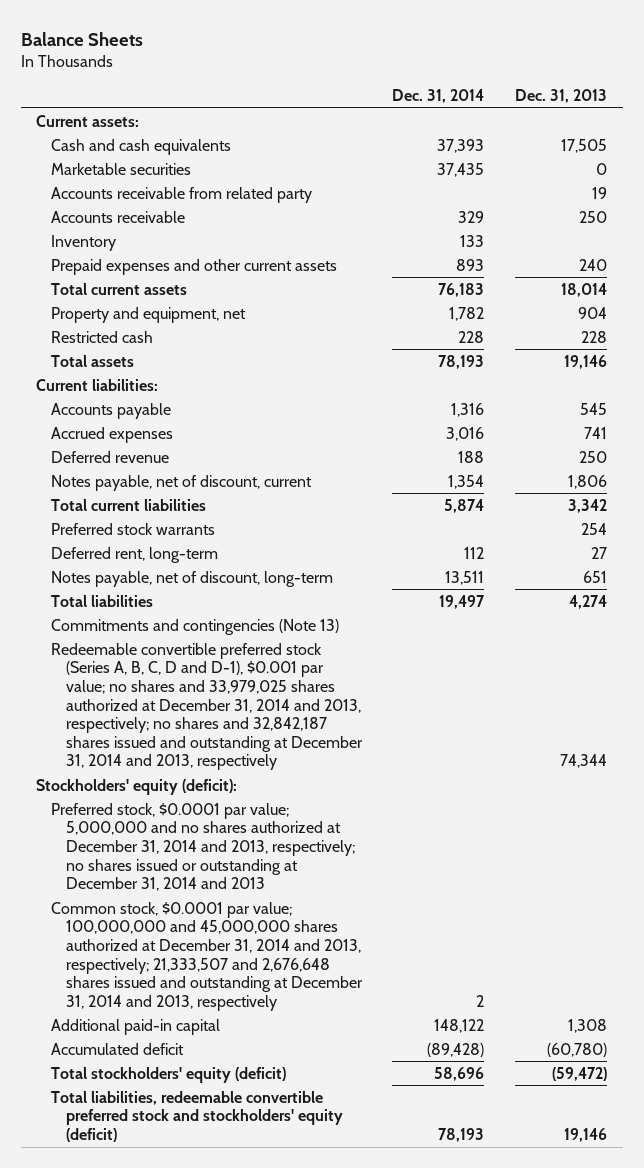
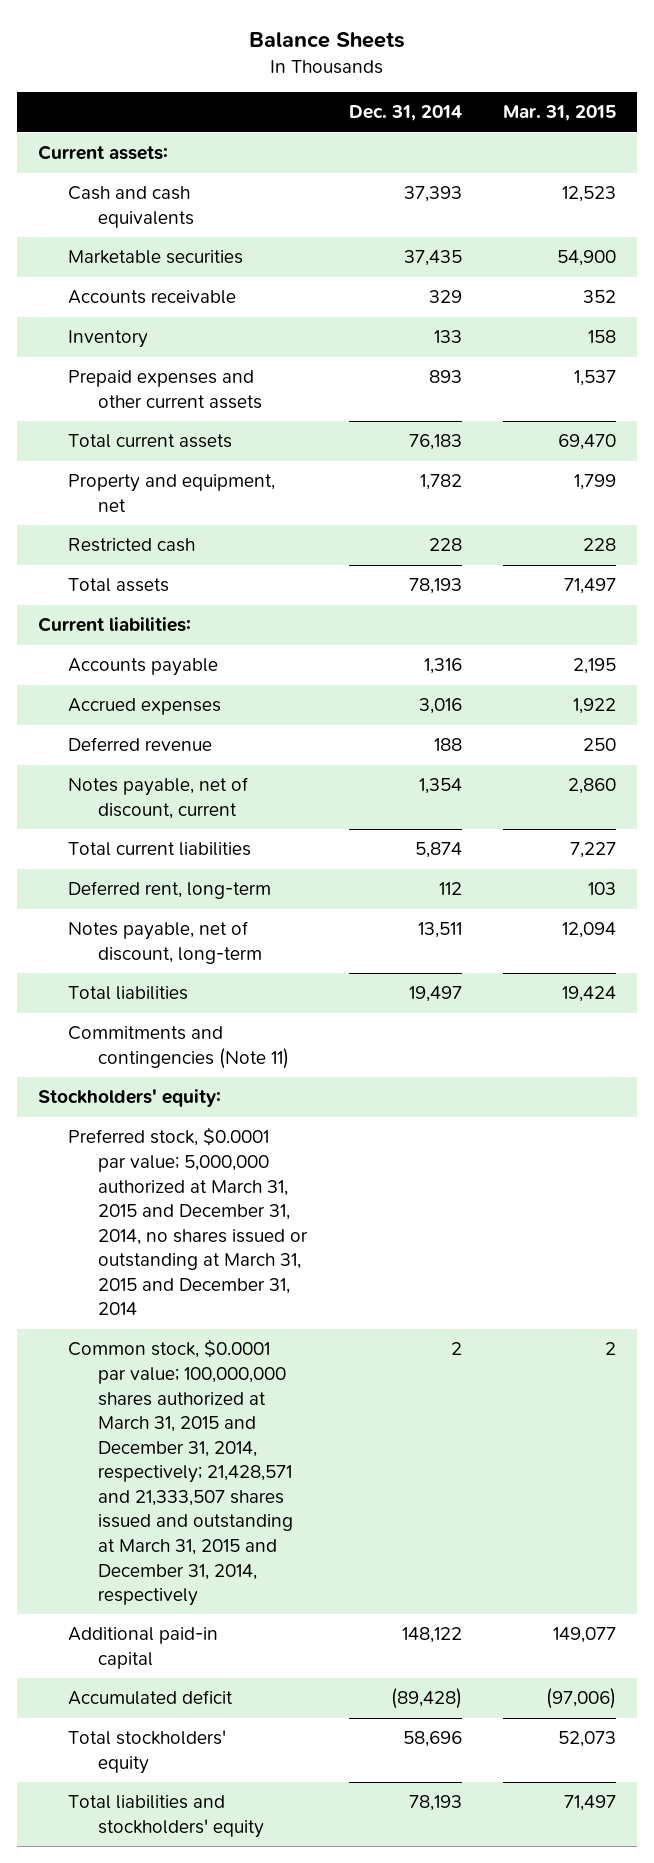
[515,89,608,104] Dec. 31, 2013 -> none
none -> [503,105,617,122] Mar. 31, 2015
[50,186,312,203] Accounts receivable from related party -> none
[50,522,215,535] Preferred stock warrants -> none
[50,642,363,771] Redeemable convertible preferred stock (Series A, B, C, D and D-1), $0.001 par value; no shares and 33,979,025 shares authorized at December 31, 2014 and 2013, respectively; no shares and 32,842,187 shares issued and outstanding at December 31, 2014 and 2013, respectively -> none
[50,618,339,635] Commitments and contingencies (Note 13) -> [67,1026,289,1069] Commitments and contingencies (Note 11)
[36,778,238,795] Stockholders' equity (deficit): -> [37,1089,221,1108] Stockholders' equity:
[50,802,355,892] Preferred stock, $0.0001 par value; 5,000,000 and no shares authorized at December 31, 2014 and 2013, respectively; no shares issued or outstanding at December 31, 2014 and 2013 -> [67,1127,308,1316] Preferred stock, $0.0001 par value; 5,000,000 authorized at March 31, 2015 and December 31, 2014, no shares issued or outstanding at March 31, 2015 and December 31, 2014
[50,901,363,1011] Common stock, $0.0001 par value; 100,000,000 and 45,000,000 shares authorized at December 31, 2014 and 2013, respectively; 21,333,507 and 2,676,648 shares issued and outstanding at December 31, 2014 and 2013, respectively -> [67,1339,293,1607] Common stock, $0.0001 par value; 100,000,000 shares authorized at March 31, 2015 and December 31, 2014, respectively; 21,428,571 and 21,333,507 shares issued and outstanding at March 31, 2015 and December 31, 2014, respectively
[50,1066,286,1083] Total stockholders' equity (deficit) -> [67,1730,226,1774] Total stockholders' equity
[50,1090,343,1143] Total liabilities, redeemable convertible preferred stock and stockholders' equity (deficit) -> [67,1795,264,1838] Total liabilities and stockholders' equity

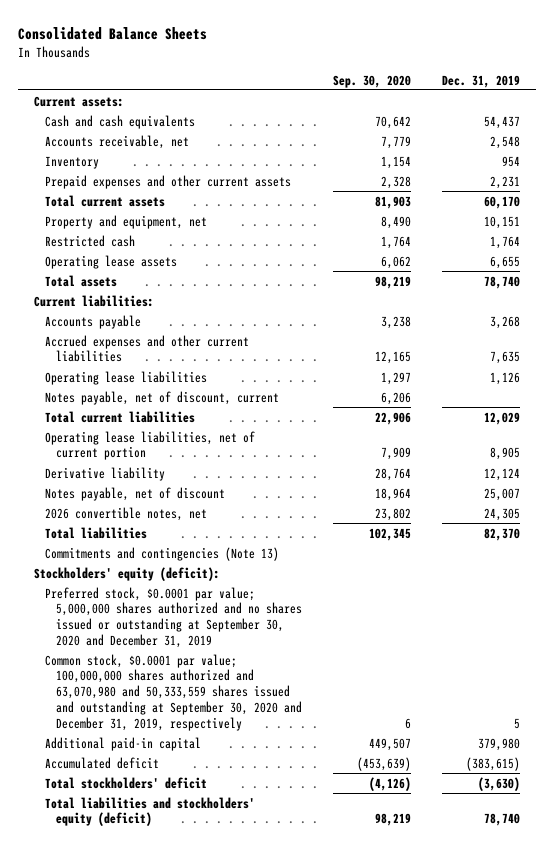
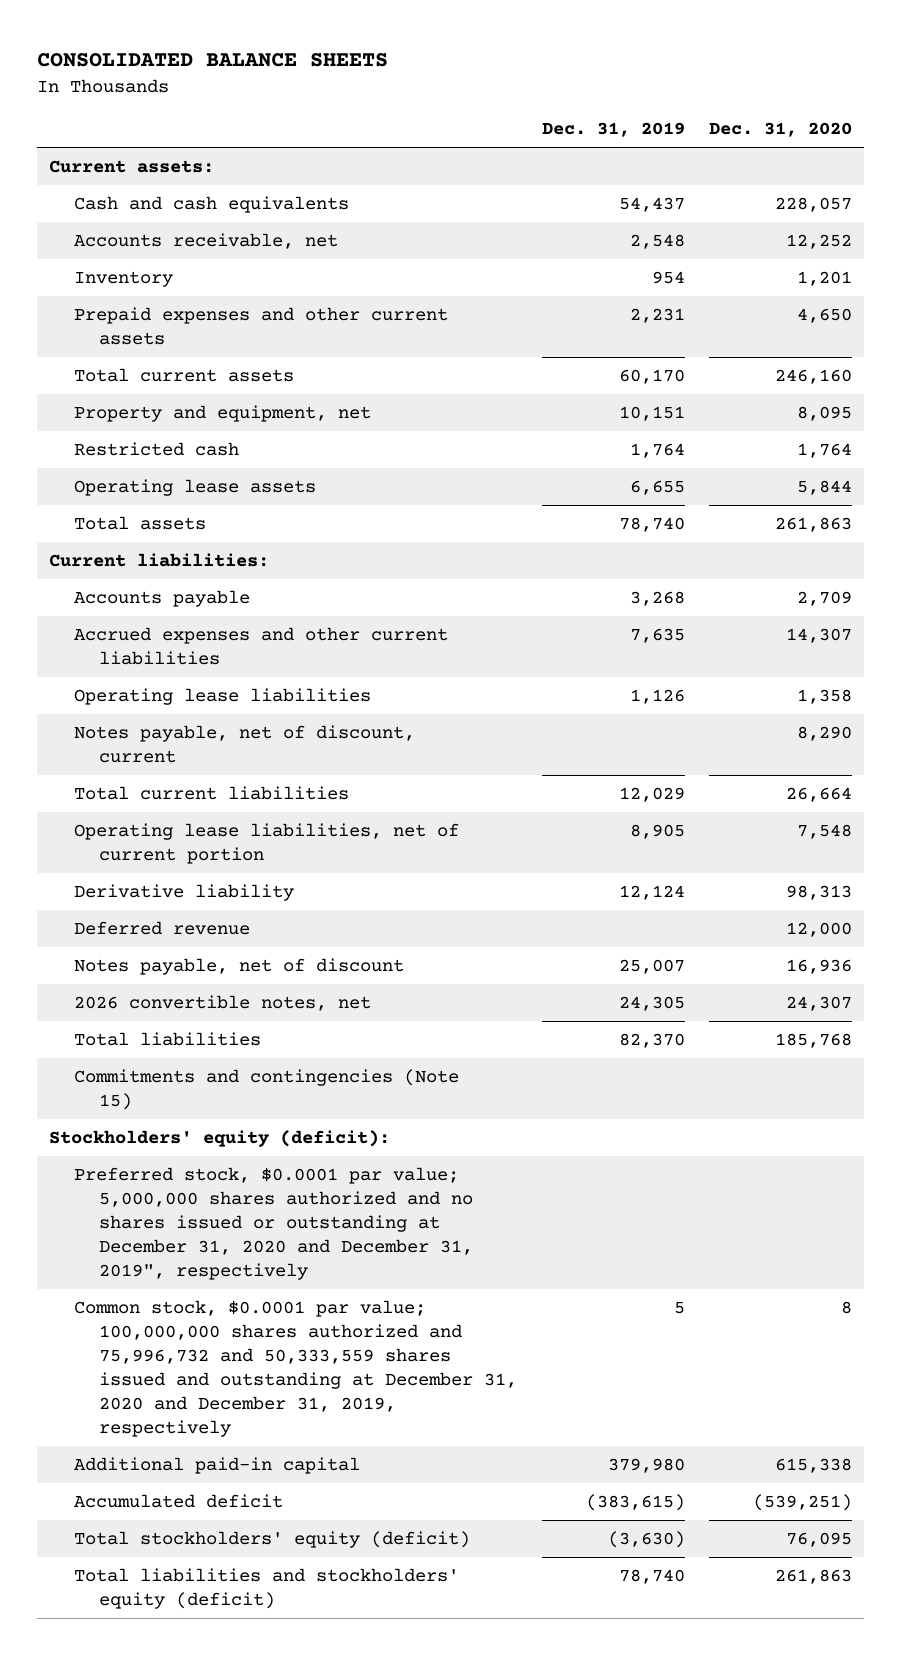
[18,26,208,40] Consolidated Balance Sheets -> [36,52,388,67] CONSOLIDATED BALANCE SHEETS
[333,74,412,88] Sep. 30, 2020 -> none
none -> [708,122,852,138] Dec. 31, 2020
none -> [74,920,251,935] Deferred revenue
[44,546,279,561] Commitments and contingencies (Note 13) -> [74,1068,460,1111] Commitments and contingencies (Note 15)
[44,586,303,648] Preferred stock, $0.0001 par value; 5,000,000 shares authorized and no shares issued or outstanding at September 30, 2020 and December 31, 2019 -> [74,1166,474,1281] Preferred stock, $0.0001 par value; 5,000,000 shares authorized and no shares issued or outstanding at December 31, 2020 and December 31, 2019", respectively
[44,653,303,731] Common stock, $0.0001 par value; 100,000,000 shares authorized and 63,070,980 and 50,333,559 shares issued and outstanding at September 30, 2020 and December 31, 2019, respectively -> [74,1299,518,1438] Common stock, $0.0001 par value; 100,000,000 shares authorized and 75,996,732 and 50,333,559 shares issued and outstanding at December 31, 2020 and December 31, 2019, respectively
[44,776,207,789] Total stockholders' deficit -> [74,1530,471,1548] Total stockholders' equity (deficit)

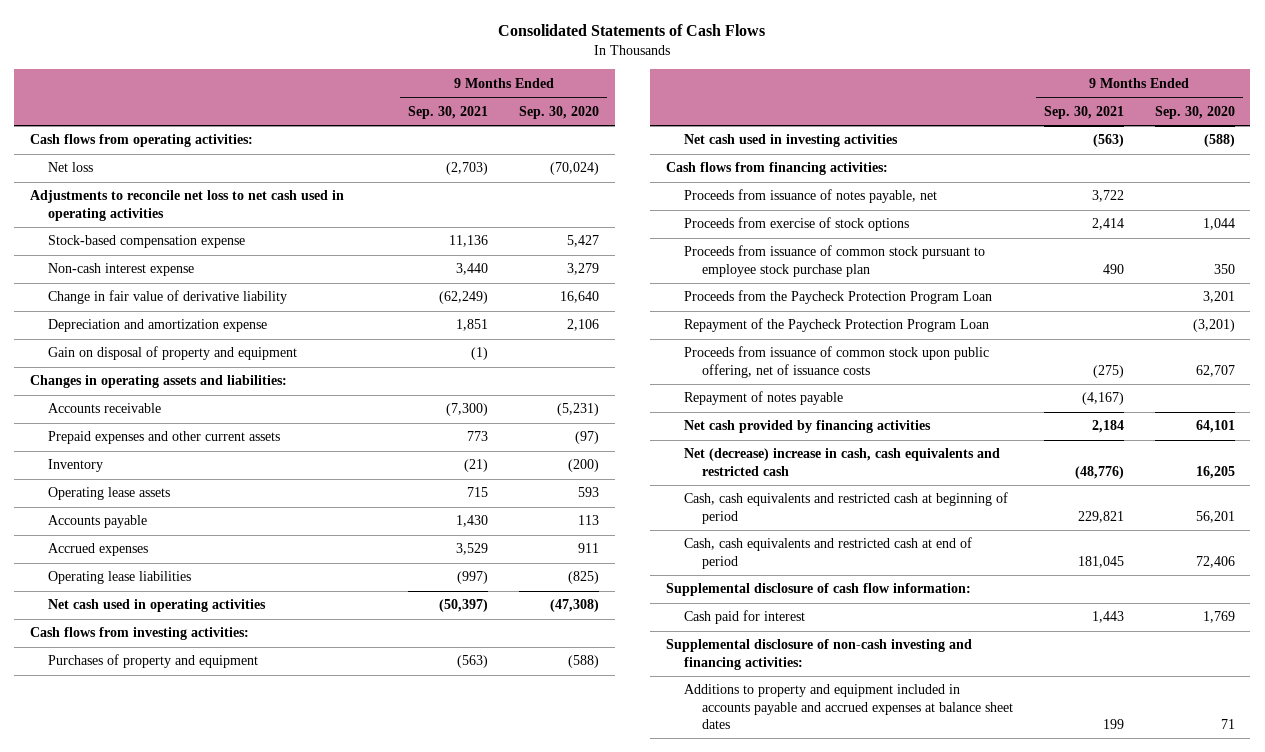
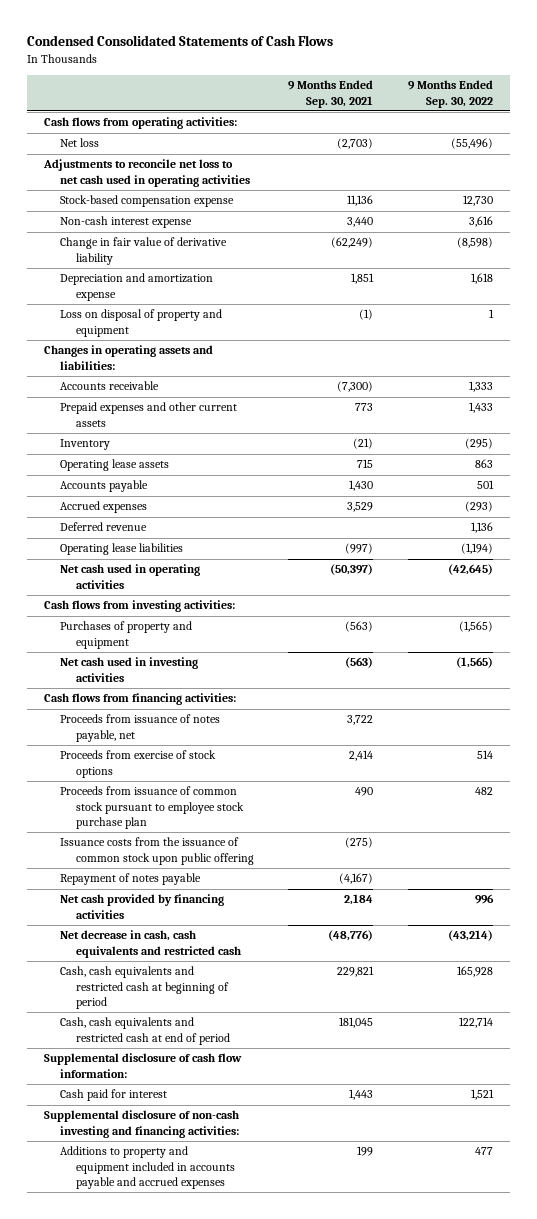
[498,24,766,37] Consolidated Statements of Cash Flows -> [27,35,334,47] Condensed Consolidated Statements of Cash Flows
[519,105,600,119] Sep. 30, 2020 -> none
none -> [407,80,493,108] 9 Months Ended Sep. 30, 2022
[47,346,297,361] Gain on disposal of property and equipment -> [60,309,223,337] Loss on disposal of property and equipment
none -> [60,522,148,532] Deferred revenue
[683,290,992,305] Proceeds from the Paycheck Protection Program Loan -> none
[683,318,989,333] Repayment of the Paycheck Protection Program Loan -> none
[683,346,989,378] Proceeds from issuance of common stock upon public offering, net of issuance costs -> [60,837,255,865] Issuance costs from the issuance of common stock upon public offering
[683,448,1000,476] Net (decrease) increase in cash, cash equivalents and restricted cash -> [60,930,242,958] Net decrease in cash, cash equivalents and restricted cash
[683,684,1013,730] Additions to property and equipment included in accounts payable and accrued expenses at balance sheet dates -> [60,1146,236,1190] Additions to property and equipment included in accounts payable and accrued expenses

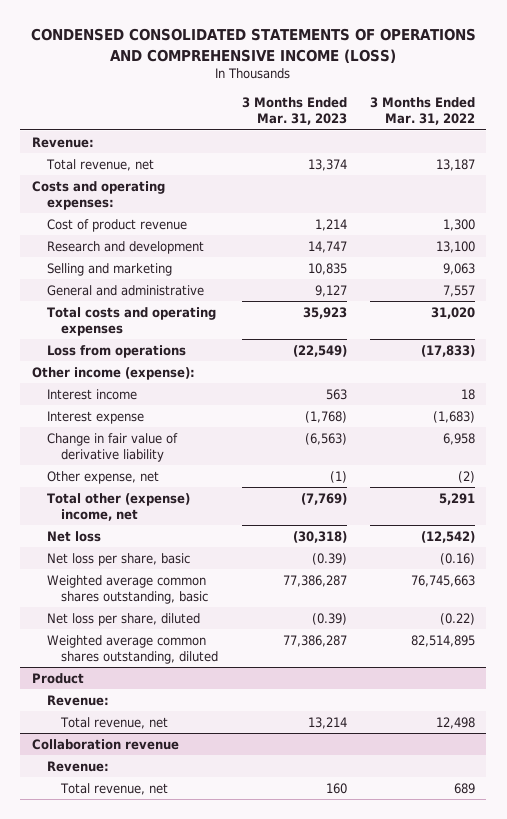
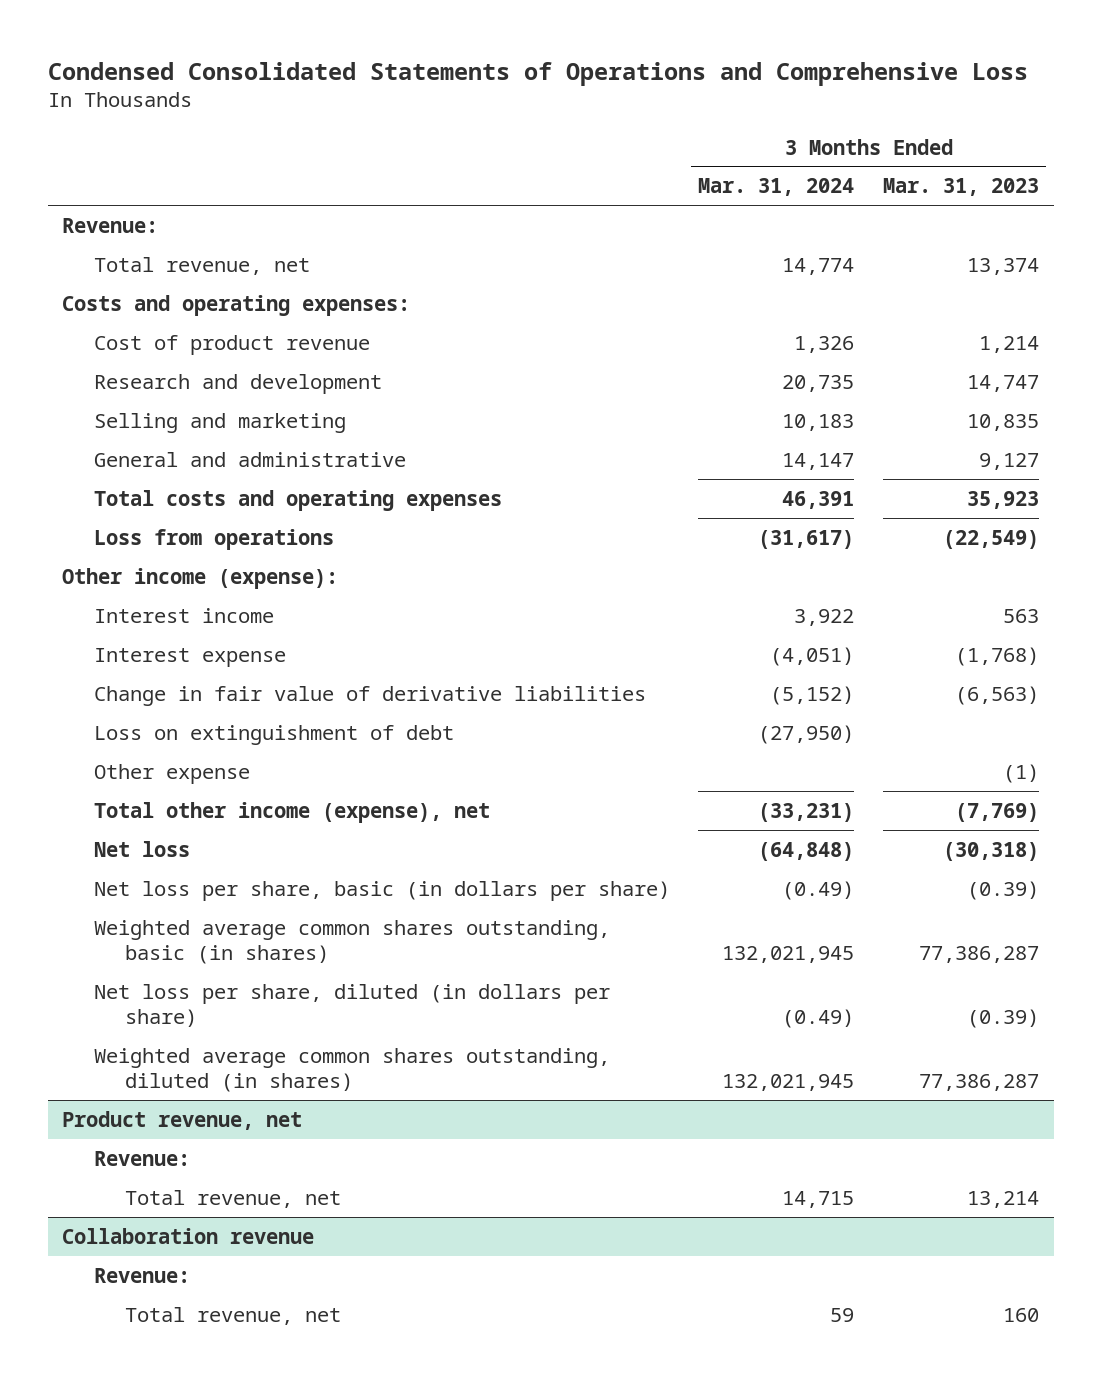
[31,28,477,63] CONDENSED CONSOLIDATED STATEMENTS OF OPERATIONS AND COMPREHENSIVE INCOME (LOSS) -> [47,61,1028,86] Condensed Consolidated Statements of Operations and Comprehensive Loss
[369,97,475,126] 3 Months Ended Mar. 31, 2022 -> none
none -> [698,178,855,197] Mar. 31, 2024
[46,432,178,463] Change in fair value of derivative liability -> [93,685,646,706] Change in fair value of derivative liabilities
none -> [93,724,454,745] Loss on extinguishment of debt
[46,470,159,484] Other expense, net -> [93,763,250,784] Other expense
[46,492,190,522] Total other (expense) income, net -> [93,801,490,823] Total other income (expense), net
[46,552,190,566] Net loss per share, basic -> [93,880,670,901] Net loss per share, basic (in dollars per share)
[46,574,209,605] Weighted average common shares outstanding, basic -> [93,919,610,965] Weighted average common shares outstanding, basic (in shares)
[46,612,200,626] Net loss per share, diluted -> [93,983,610,1028] Net loss per share, diluted (in dollars per share)
[46,634,219,665] Weighted average common shares outstanding, diluted -> [93,1047,610,1093] Weighted average common shares outstanding, diluted (in shares)
[31,672,84,684] Product -> [61,1110,302,1130] Product revenue, net

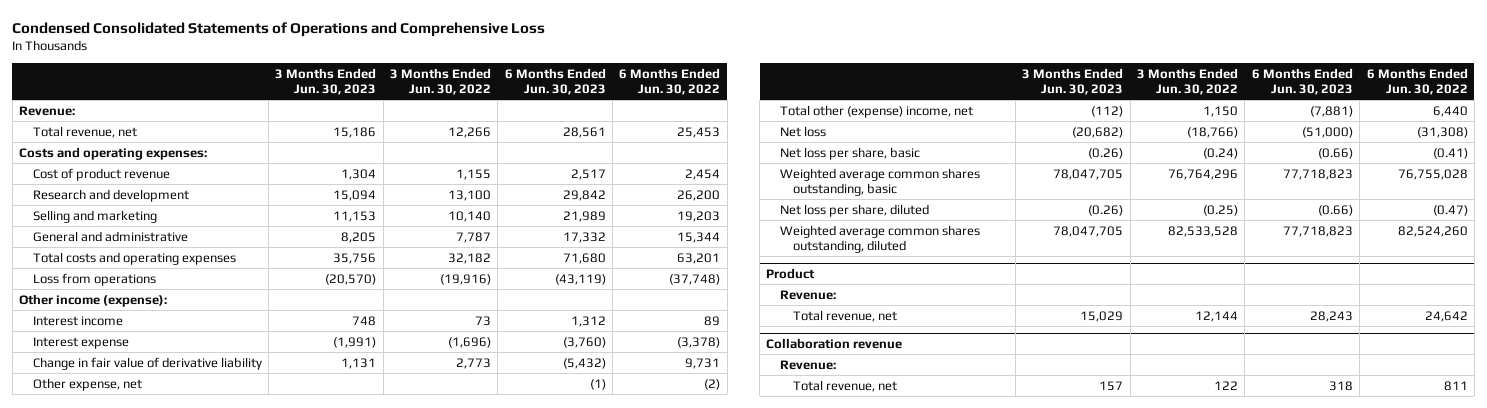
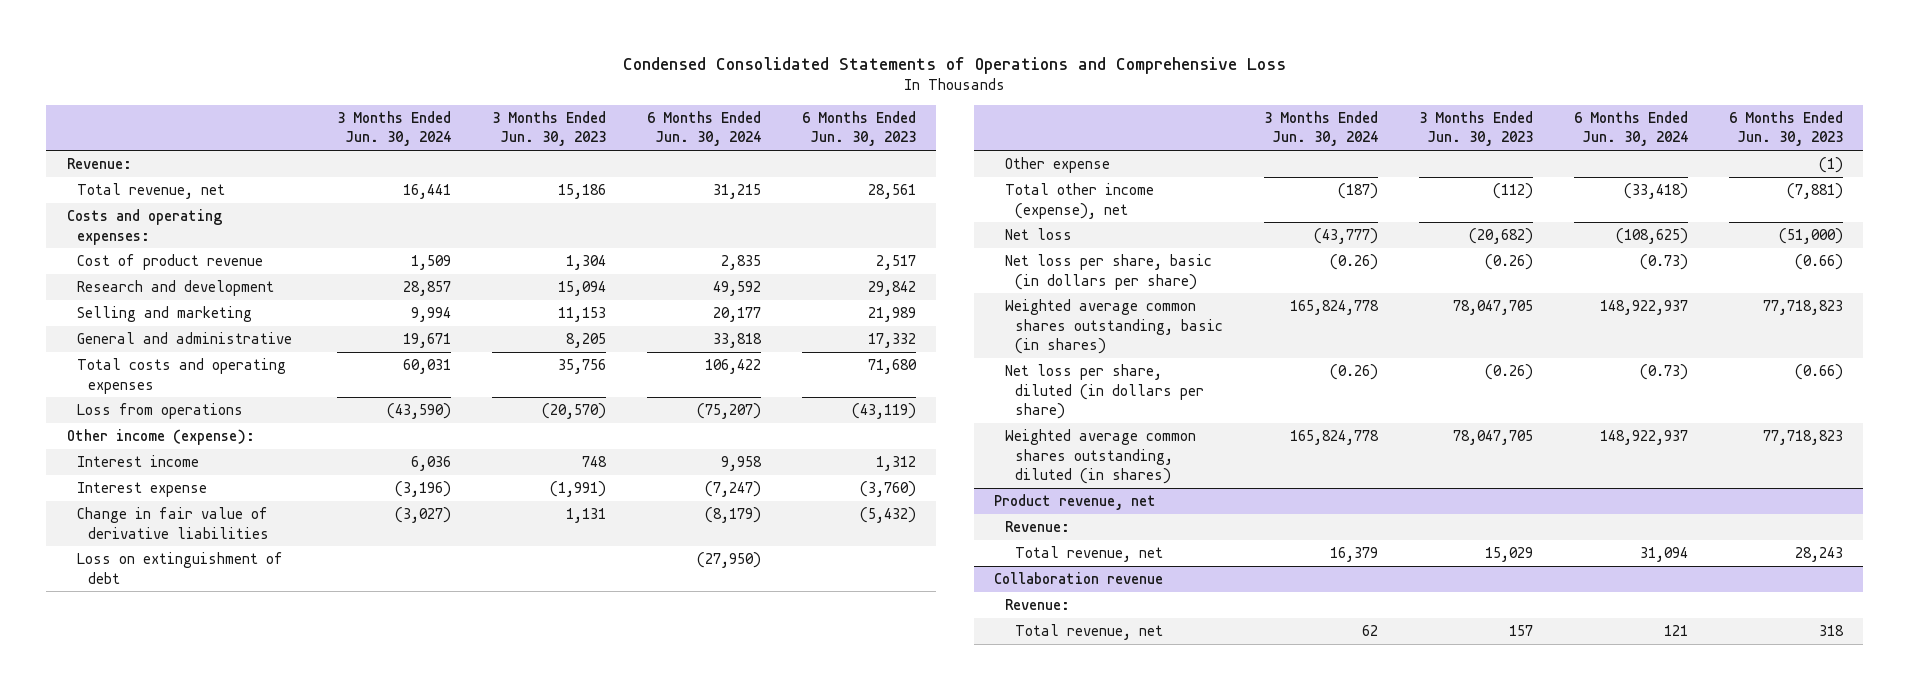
[390,67,492,95] 3 Months Ended Jun. 30, 2022 -> none
[619,67,721,95] 6 Months Ended Jun. 30, 2022 -> none
none -> [336,111,451,147] 3 Months Ended Jun. 30, 2024
none -> [646,111,761,147] 6 Months Ended Jun. 30, 2024
[32,356,262,370] Change in fair value of derivative liability -> [77,507,269,539] Change in fair value of derivative liabilities
none -> [77,552,284,584] Loss on extinguishment of debt
[32,377,142,391] Other expense, net -> [1004,157,1110,174] Other expense
[779,104,973,118] Total other (expense) income, net -> [1004,183,1154,219] Total other income (expense), net
[779,146,920,160] Net loss per share, basic -> [1004,254,1212,290] Net loss per share, basic (in dollars per share)
[779,167,980,196] Weighted average common shares outstanding, basic -> [1004,299,1224,354] Weighted average common shares outstanding, basic (in shares)
[779,203,929,217] Net loss per share, diluted -> [1004,364,1205,419] Net loss per share, diluted (in dollars per share)
[779,224,980,253] Weighted average common shares outstanding, diluted -> [1004,429,1196,484] Weighted average common shares outstanding, diluted (in shares)
[766,268,816,280] Product -> [994,494,1157,511] Product revenue, net

